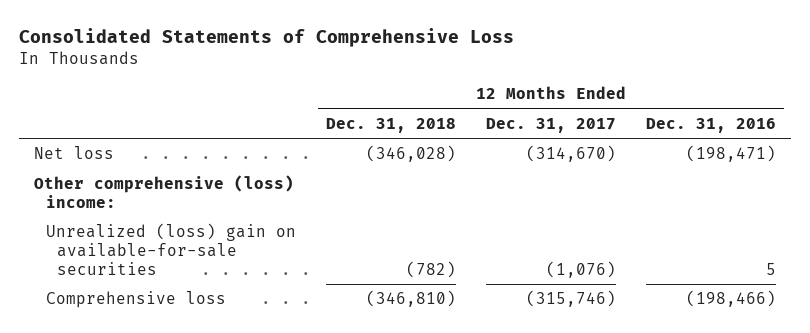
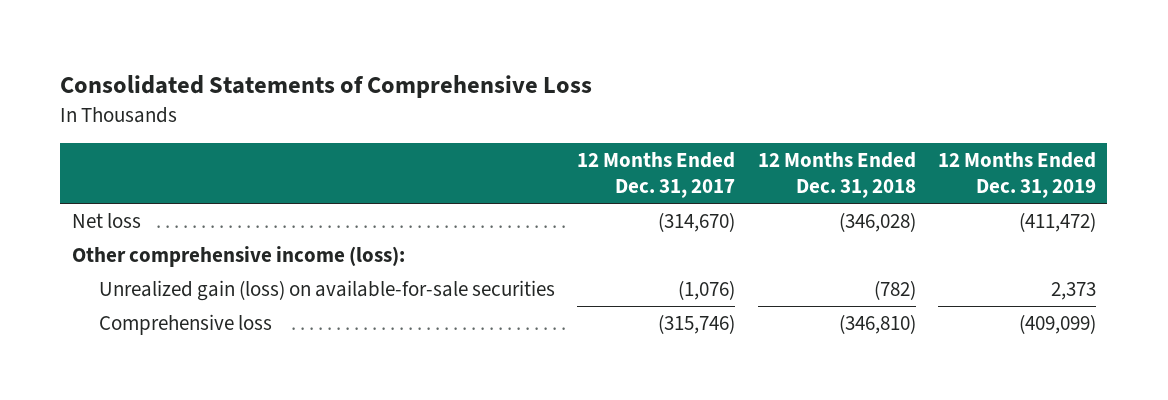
[646,118,777,134] Dec. 31, 2016 -> none
none -> [938,151,1097,199] 12 Months Ended Dec. 31, 2019
[34,175,295,209] Other comprehensive (loss) income: -> [71,246,405,268] Other comprehensive income (loss):
[45,223,296,275] Unrealized (loss) gain on available-for-sale securities -> [98,280,555,302] Unrealized gain (loss) on available-for-sale securities

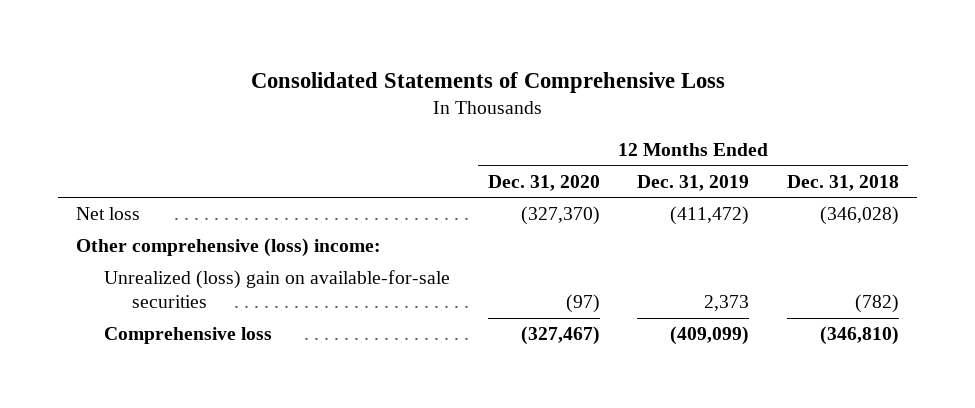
[577,151,736,199] 12 Months Ended Dec. 31, 2017 -> none
none -> [487,174,600,191] Dec. 31, 2020
[71,246,405,268] Other comprehensive income (loss): -> [76,238,382,258] Other comprehensive (loss) income:
[98,280,555,302] Unrealized gain (loss) on available-for-sale securities -> [104,270,451,309] Unrealized (loss) gain on available-for-sale securities

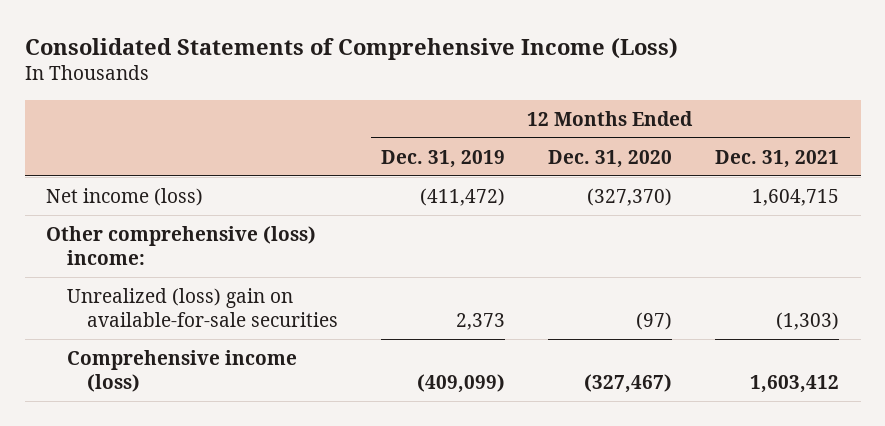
[250,71,725,93] Consolidated Statements of Comprehensive Loss -> [24,37,678,60] Consolidated Statements of Comprehensive Income (Loss)
[786,174,899,191] Dec. 31, 2018 -> none
none -> [715,149,840,168] Dec. 31, 2021
[76,207,141,221] Net loss -> [46,187,204,206] Net income (loss)
[104,327,273,345] Comprehensive loss -> [66,349,297,393] Comprehensive income (loss)

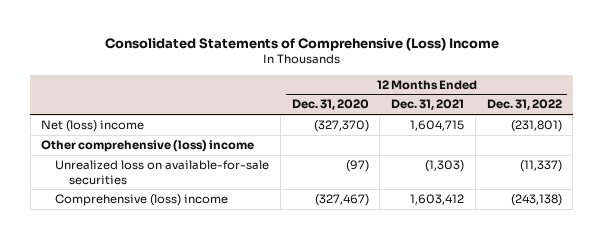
[24,37,678,60] Consolidated Statements of Comprehensive Income (Loss) -> [104,36,499,51] Consolidated Statements of Comprehensive (Loss) Income
[381,149,506,168] Dec. 31, 2019 -> none
none -> [486,99,562,111] Dec. 31, 2022
[46,187,204,206] Net income (loss) -> [41,119,145,132] Net (loss) income
[46,225,317,266] Other comprehensive (loss) income: -> [41,139,255,152] Other comprehensive (loss) income
[66,287,339,328] Unrealized (loss) gain on available-for-sale securities -> [55,159,270,185] Unrealized loss on available-for-sale securities
[66,349,297,393] Comprehensive income (loss) -> [55,193,229,206] Comprehensive (loss) income

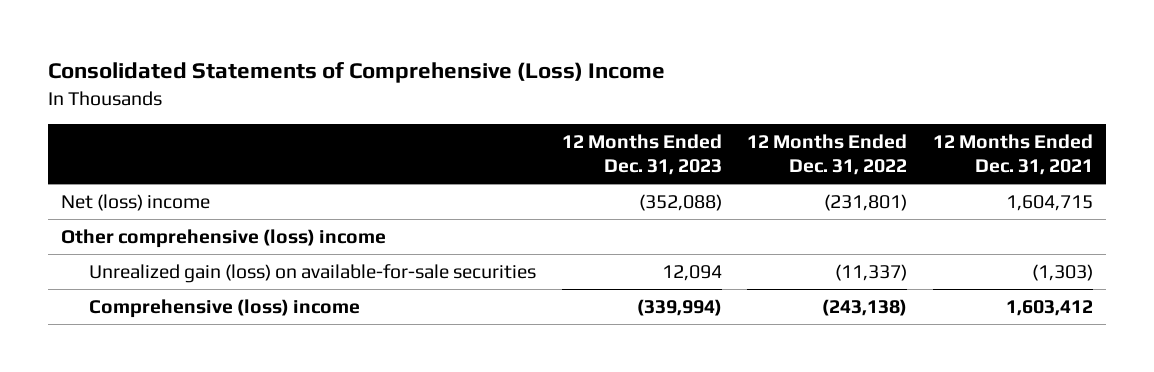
[291,99,369,111] Dec. 31, 2020 -> none
none -> [561,133,722,176] 12 Months Ended Dec. 31, 2023
[55,159,270,185] Unrealized loss on available-for-sale securities -> [88,263,536,283] Unrealized gain (loss) on available-for-sale securities

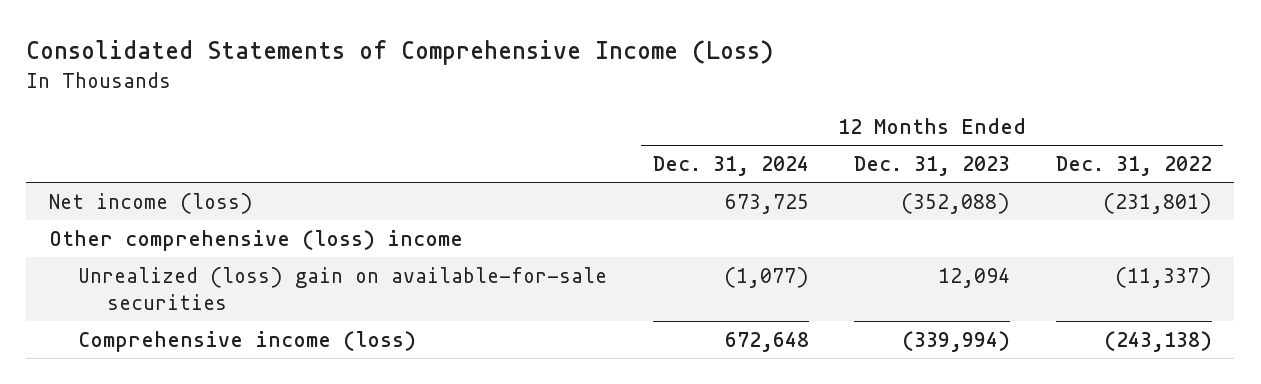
[48,62,666,84] Consolidated Statements of Comprehensive (Loss) Income -> [26,40,774,66] Consolidated Statements of Comprehensive Income (Loss)
[933,133,1094,176] 12 Months Ended Dec. 31, 2021 -> none
none -> [652,156,809,177] Dec. 31, 2024
[60,193,210,211] Net (loss) income -> [49,192,254,214] Net income (loss)
[88,263,536,283] Unrealized gain (loss) on available-for-sale securities -> [78,266,608,310] Unrealized (loss) gain on available-for-sale securities
[88,298,360,318] Comprehensive (loss) income -> [78,330,417,352] Comprehensive income (loss)

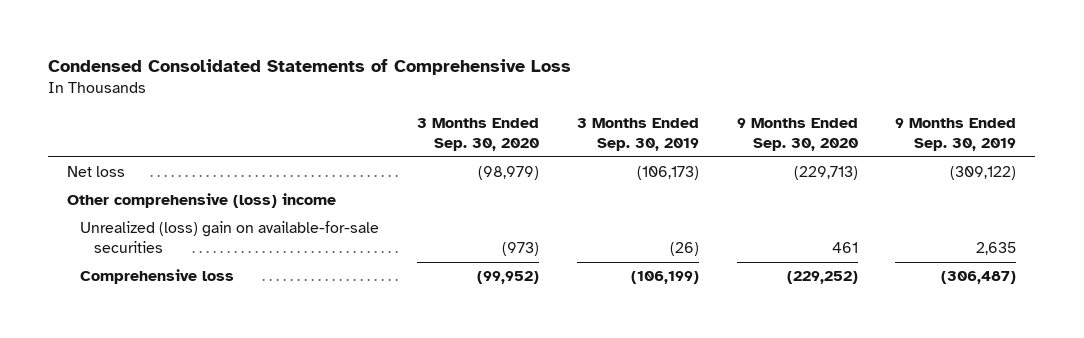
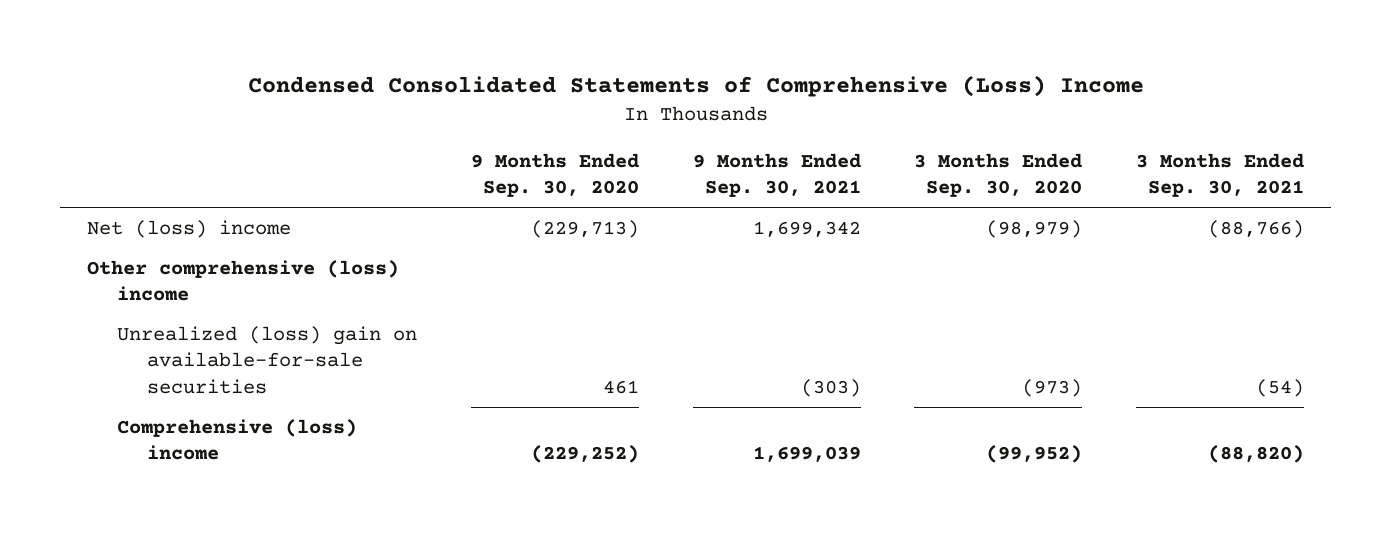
[48,59,572,76] Condensed Consolidated Statements of Comprehensive Loss -> [247,75,1144,98] Condensed Consolidated Statements of Comprehensive (Loss) Income
[576,117,699,152] 3 Months Ended Sep. 30, 2019 -> none
[895,117,1017,152] 9 Months Ended Sep. 30, 2019 -> none
none -> [692,152,861,197] 9 Months Ended Sep. 30, 2021
none -> [1136,152,1305,197] 3 Months Ended Sep. 30, 2021
[67,166,126,178] Net loss -> [87,220,292,239] Net (loss) income
[80,269,235,285] Comprehensive loss -> [117,419,358,461] Comprehensive (loss) income

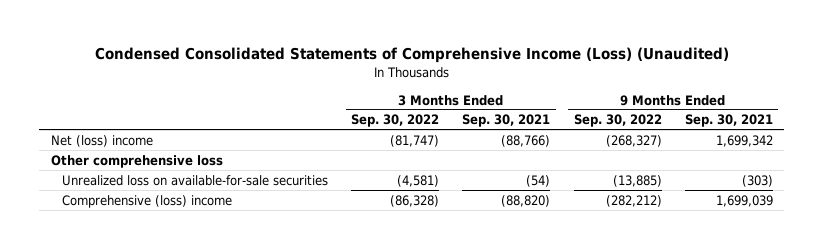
[247,75,1144,98] Condensed Consolidated Statements of Comprehensive (Loss) Income -> [94,47,729,64] Condensed Consolidated Statements of Comprehensive Income (Loss) (Unaudited)
[470,152,639,197] 9 Months Ended Sep. 30, 2020 -> none
[914,152,1083,197] 3 Months Ended Sep. 30, 2020 -> none
none -> [351,114,440,128] Sep. 30, 2022
none -> [573,114,662,128] Sep. 30, 2022
[87,260,400,302] Other comprehensive (loss) income -> [50,154,223,168] Other comprehensive loss
[117,326,418,394] Unrealized (loss) gain on available-for-sale securities -> [62,174,329,186] Unrealized loss on available-for-sale securities

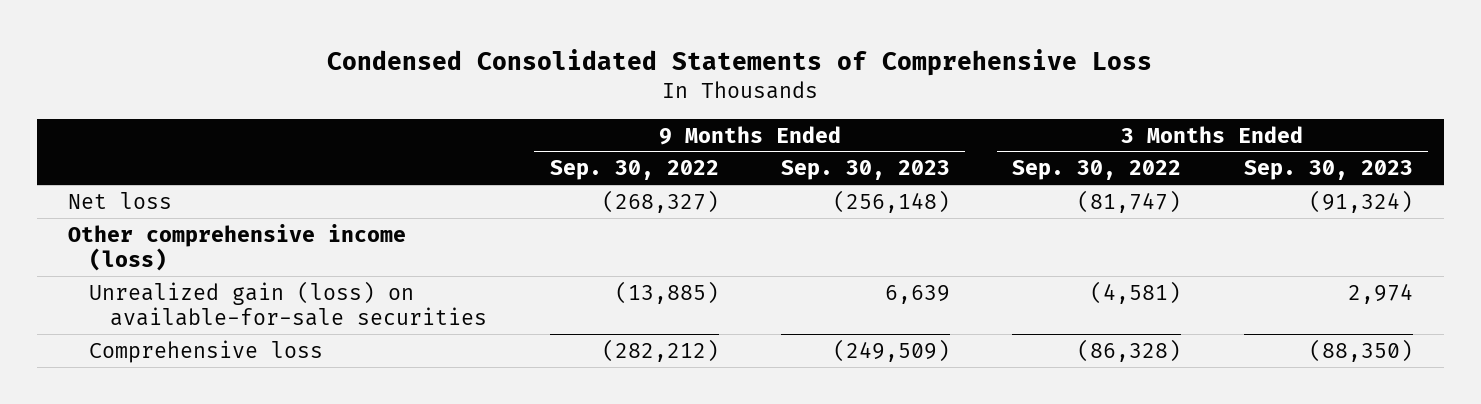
[94,47,729,64] Condensed Consolidated Statements of Comprehensive Income (Loss) (Unaudited) -> [327,48,1153,76] Condensed Consolidated Statements of Comprehensive Loss
[462,114,551,128] Sep. 30, 2021 -> none
[684,114,773,128] Sep. 30, 2021 -> none
none -> [780,160,950,181] Sep. 30, 2023
none -> [1243,160,1413,181] Sep. 30, 2023
[50,134,153,147] Net (loss) income -> [68,191,173,209] Net loss
[50,154,223,168] Other comprehensive loss -> [68,223,407,271] Other comprehensive income (loss)
[62,174,329,186] Unrealized loss on available-for-sale securities -> [89,280,488,326] Unrealized gain (loss) on available-for-sale securities
[62,194,233,208] Comprehensive (loss) income -> [89,339,324,363] Comprehensive loss

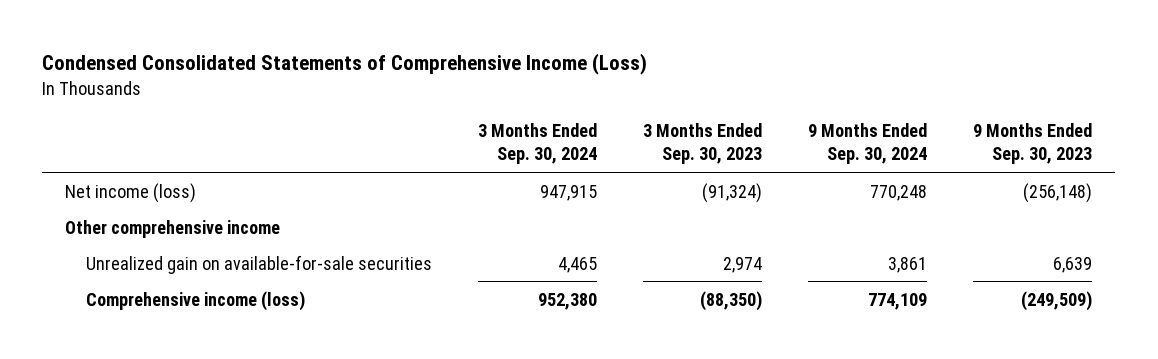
[327,48,1153,76] Condensed Consolidated Statements of Comprehensive Loss -> [42,53,648,76] Condensed Consolidated Statements of Comprehensive Income (Loss)
[549,160,719,181] Sep. 30, 2022 -> none
[1012,160,1182,181] Sep. 30, 2022 -> none
none -> [478,123,598,165] 3 Months Ended Sep. 30, 2024
none -> [808,123,928,165] 9 Months Ended Sep. 30, 2024
[68,191,173,209] Net loss -> [65,182,197,203] Net income (loss)
[68,223,407,271] Other comprehensive income (loss) -> [65,219,281,238] Other comprehensive income
[89,280,488,326] Unrealized gain (loss) on available-for-sale securities -> [86,254,433,274] Unrealized gain on available-for-sale securities
[89,339,324,363] Comprehensive loss -> [86,290,306,311] Comprehensive income (loss)

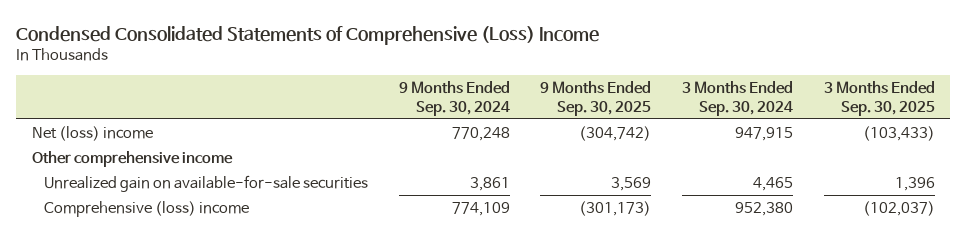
[42,53,648,76] Condensed Consolidated Statements of Comprehensive Income (Loss) -> [16,25,600,45] Condensed Consolidated Statements of Comprehensive (Loss) Income
[643,123,763,165] 3 Months Ended Sep. 30, 2023 -> none
[973,123,1093,165] 9 Months Ended Sep. 30, 2023 -> none
none -> [540,80,652,116] 9 Months Ended Sep. 30, 2025
none -> [823,80,935,116] 3 Months Ended Sep. 30, 2025
[65,182,197,203] Net income (loss) -> [31,125,153,141] Net (loss) income
[86,290,306,311] Comprehensive income (loss) -> [43,200,249,217] Comprehensive (loss) income

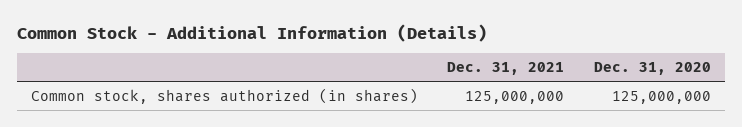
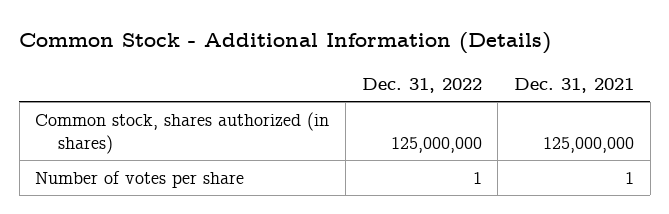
[593,62,711,76] Dec. 31, 2020 -> none
none -> [361,77,482,93] Dec. 31, 2022
none -> [35,171,245,189] Number of votes per share

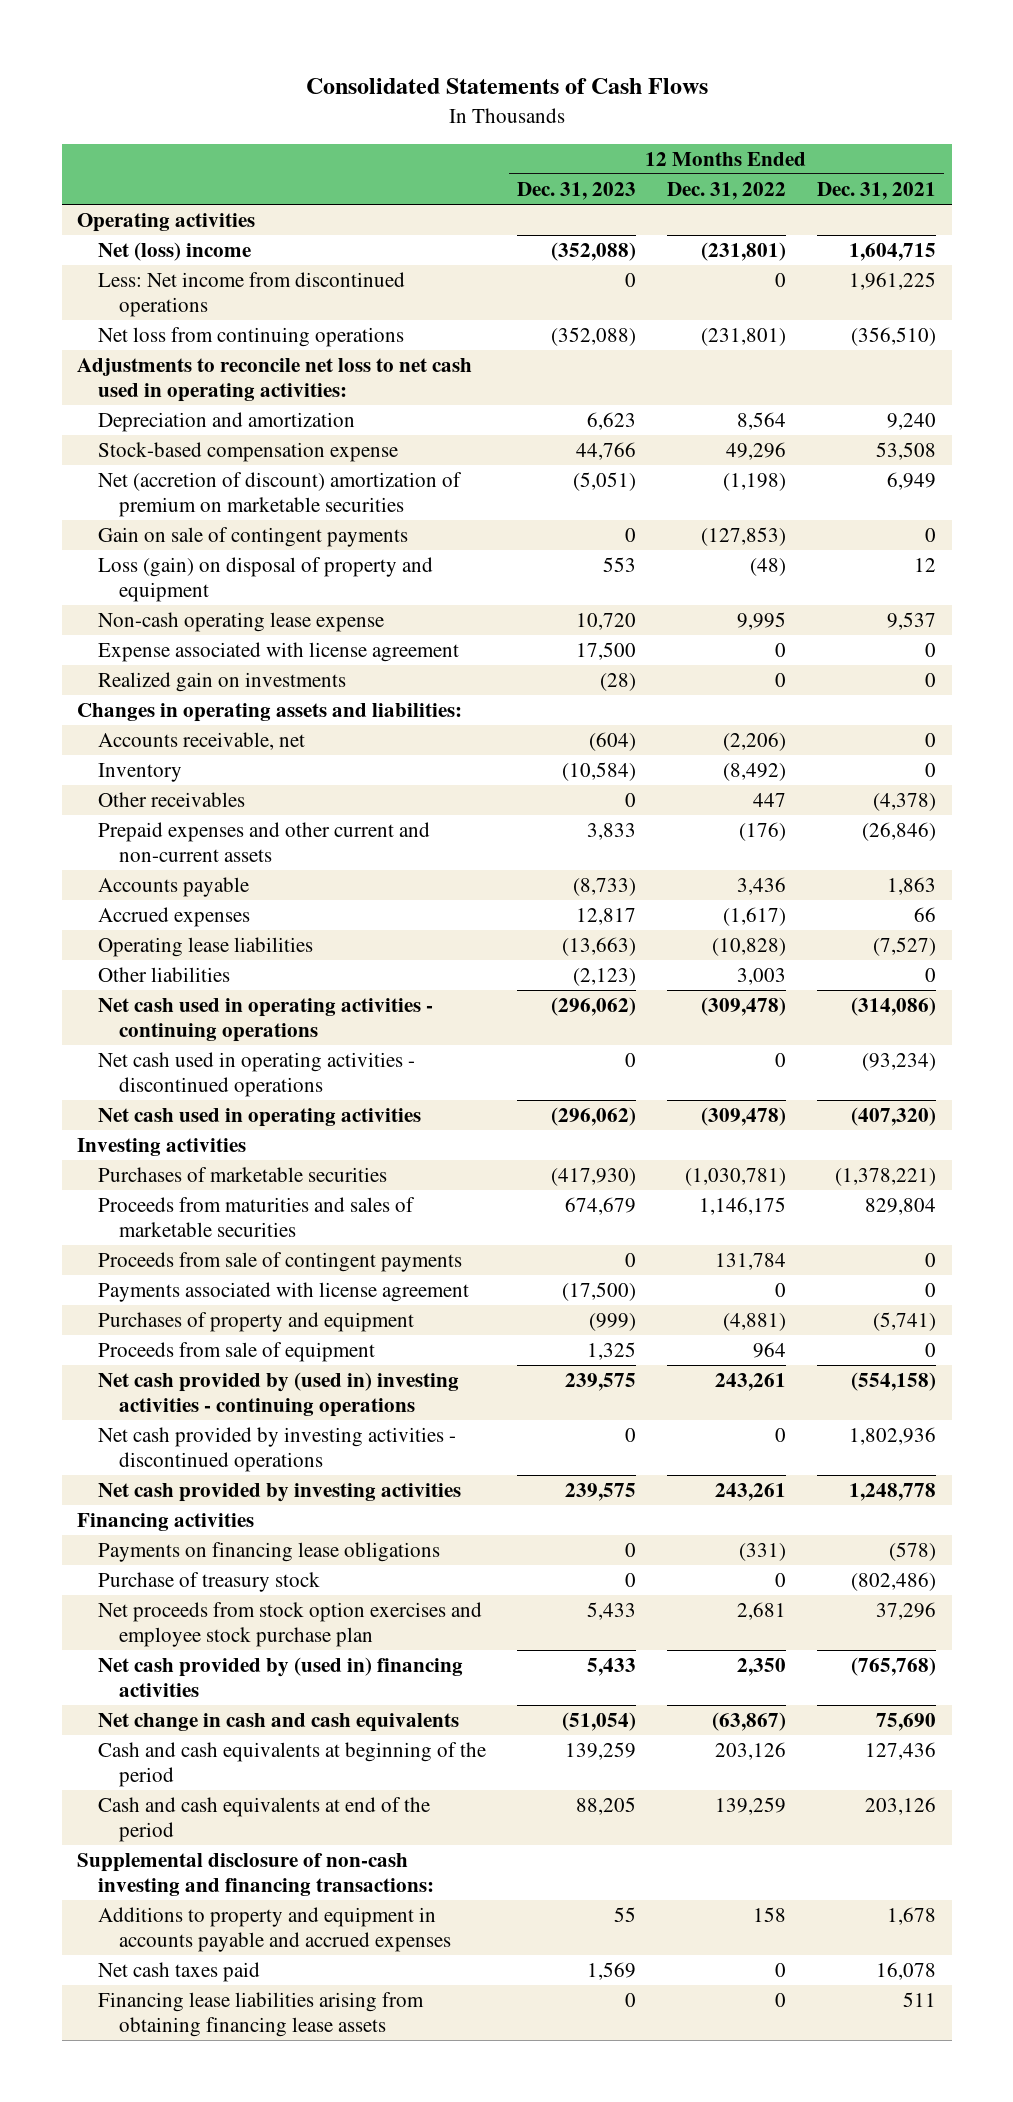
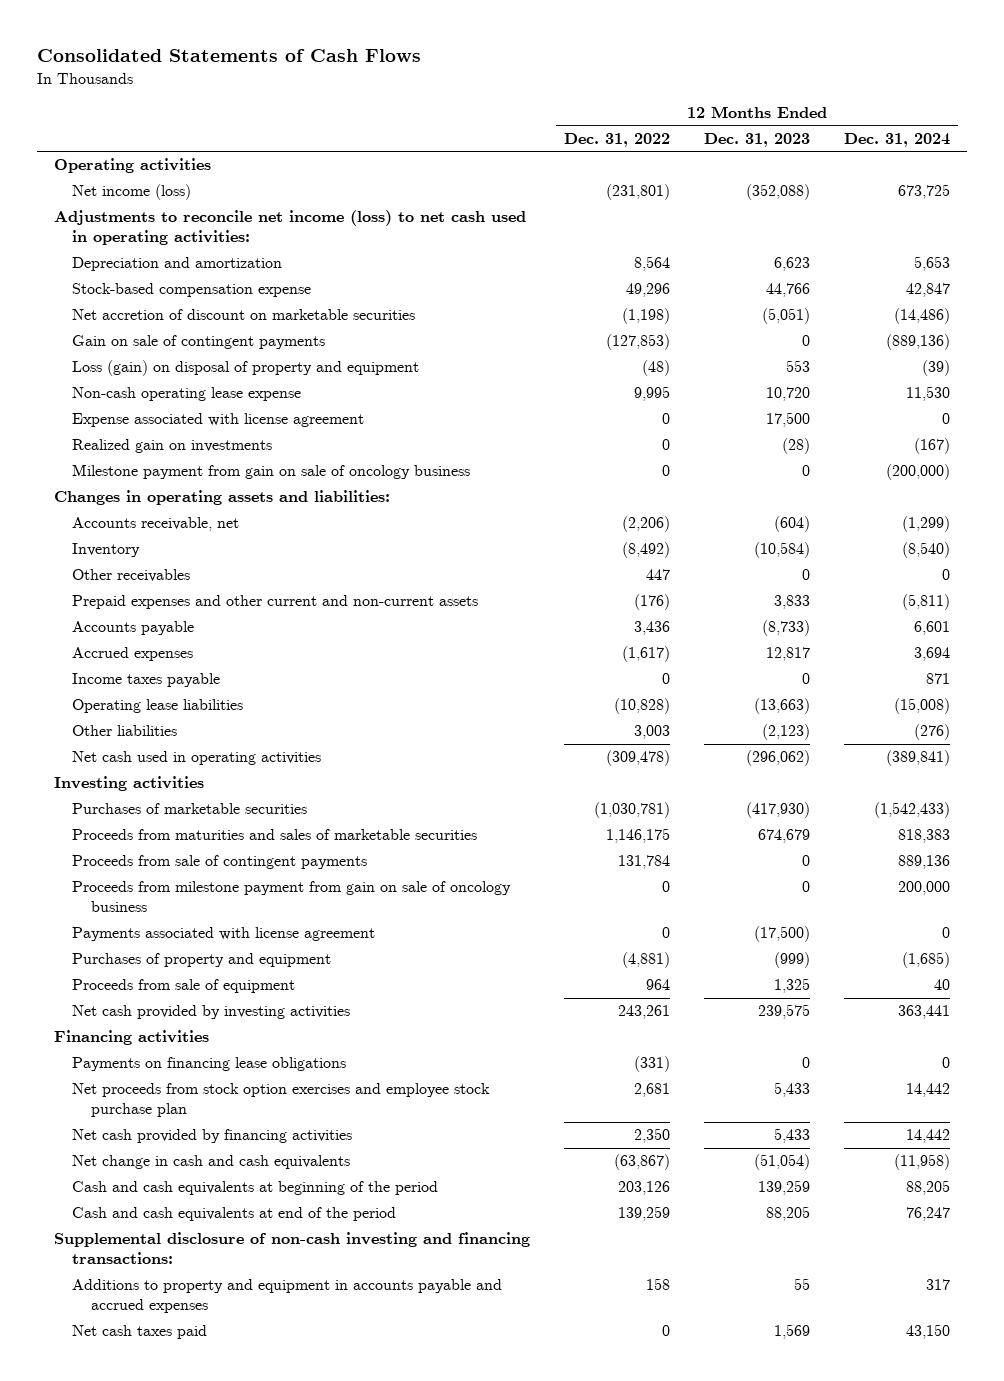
[817,182,937,201] Dec. 31, 2021 -> none
none -> [843,132,950,147] Dec. 31, 2024
[97,272,405,317] Less: Net income from discontinued operations -> none
[97,327,404,348] Net loss from continuing operations -> none
[97,242,251,262] Net (loss) income -> [72,184,192,201] Net income (loss)
[77,358,473,402] Adjustments to reconcile net loss to net cash used in operating activities: -> [54,210,527,246] Adjustments to reconcile net income (loss) to net cash used in operating activities:
[97,472,462,517] Net (accretion of discount) amortization of premium on marketable securities -> [72,309,416,321] Net accretion of discount on marketable securities
none -> [72,464,471,480] Milestone payment from gain on sale of oncology business
none -> [72,673,221,688] Income taxes payable
[97,998,433,1042] Net cash used in operating activities - continuing operations -> none
[97,1052,415,1097] Net cash used in operating activities - discontinued operations -> none
none -> [72,881,512,913] Proceeds from milestone payment from gain on sale of oncology business
[97,1372,459,1417] Net cash provided by (used in) investing activities - continuing operations -> none
[97,1427,456,1472] Net cash provided by investing activities - discontinued operations -> none
[97,1572,320,1593] Purchase of treasury stock -> none
[97,1657,463,1697] Net cash provided by (used in) financing activities -> [72,1129,353,1144] Net cash provided by financing activities
[97,1992,424,2037] Financing lease liabilities arising from obtaining financing lease assets -> none

